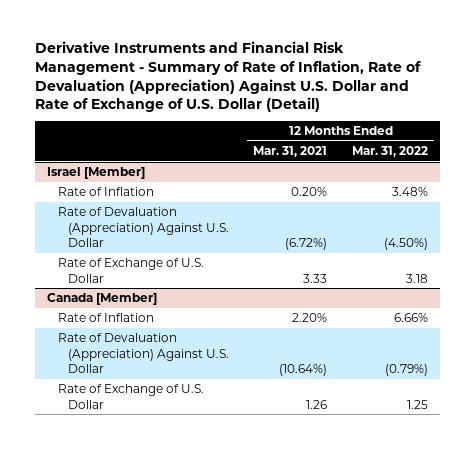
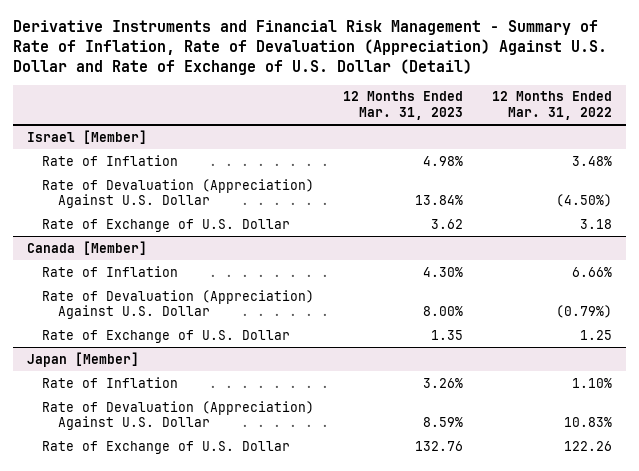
[253,146,328,158] Mar. 31, 2021 -> none
none -> [343,91,464,120] 12 Months Ended Mar. 31, 2023
none -> [26,351,139,367] Japan [Member]
none -> [42,376,179,388] Rate of Inflation
none -> [42,400,315,430] Rate of Devaluation (Appreciation) Against U.S. Dollar
none -> [42,440,291,454] Rate of Exchange of U.S. Dollar

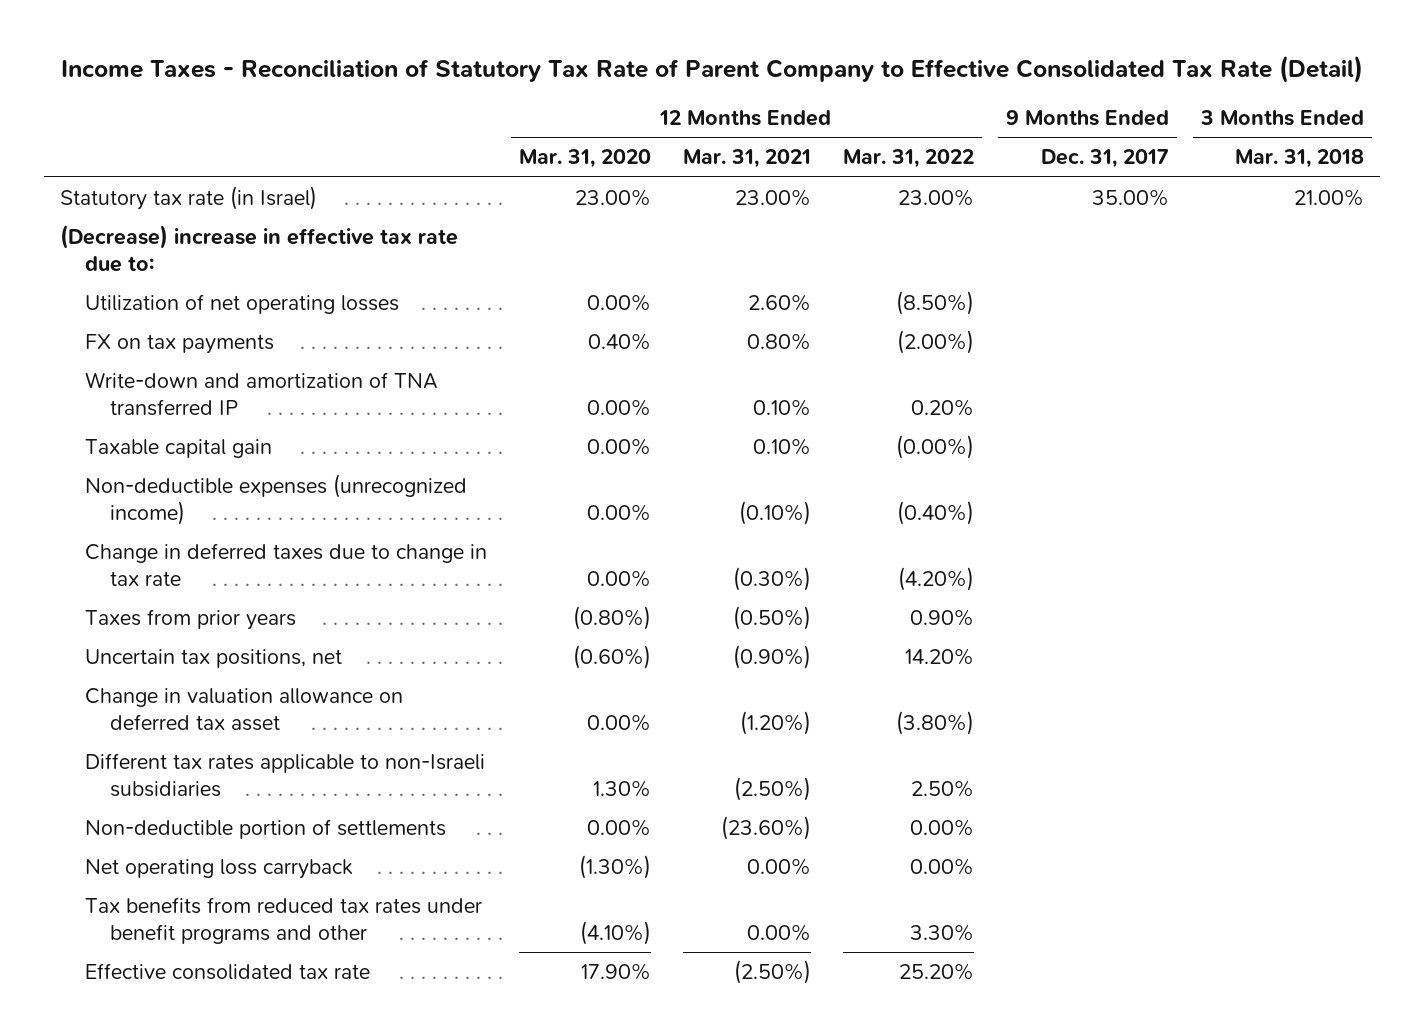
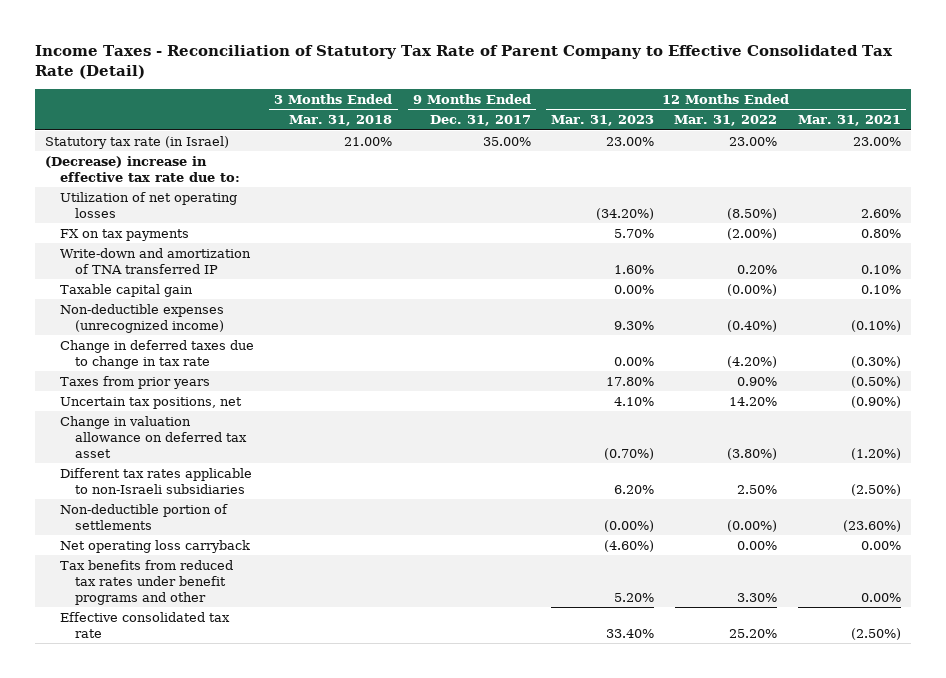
[518,149,651,169] Mar. 31, 2020 -> none
none -> [551,115,655,127] Mar. 31, 2023
[909,818,974,836] 0.00% -> [727,519,778,532] (0.00%)

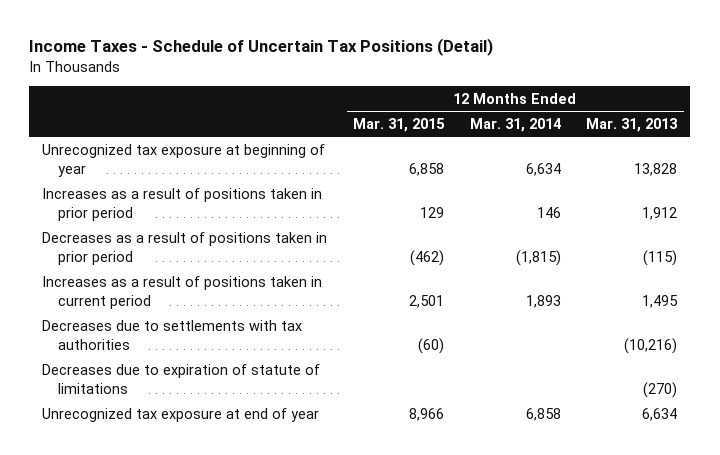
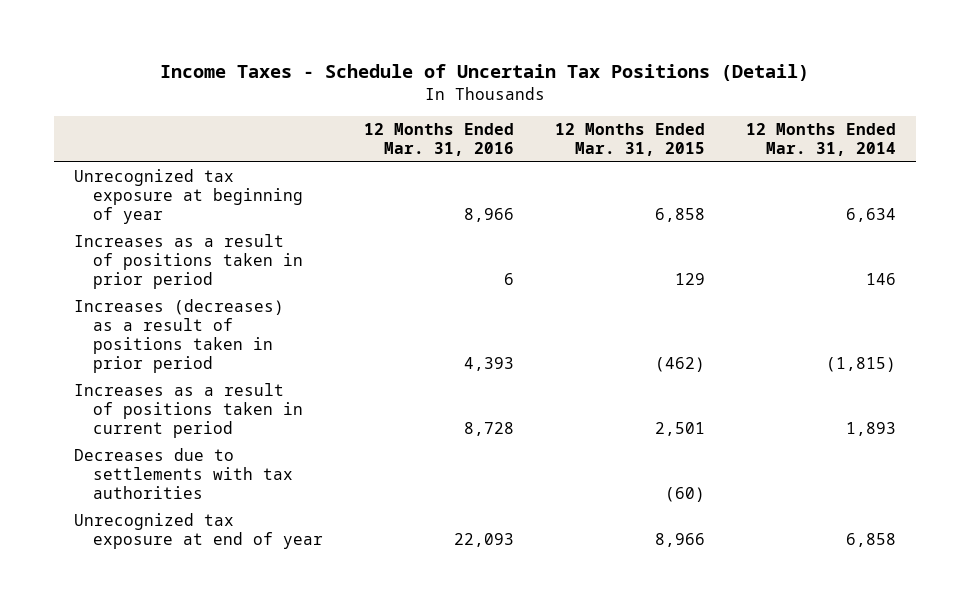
[586,117,679,132] Mar. 31, 2013 -> none
none -> [364,122,515,156] 12 Months Ended Mar. 31, 2016
[42,231,328,265] Decreases as a result of positions taken in prior period -> [74,299,285,374] Increases (decreases) as a result of positions taken in prior period
[42,363,321,394] Decreases due to expiration of statute of limitations -> none

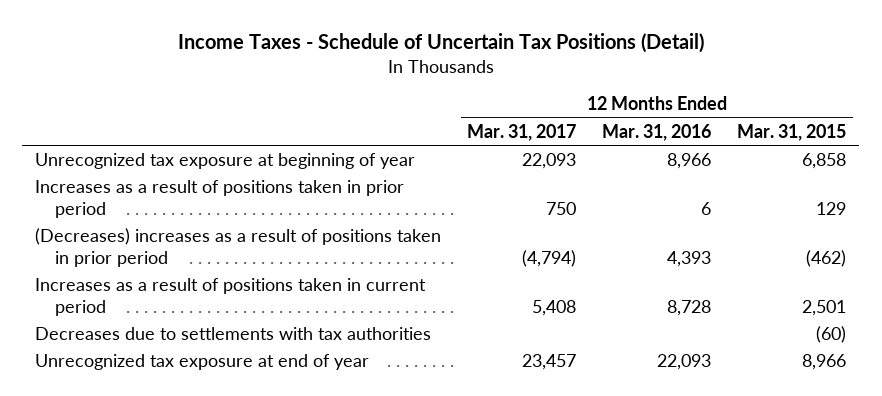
[745,122,896,156] 12 Months Ended Mar. 31, 2014 -> none
none -> [467,123,577,141] Mar. 31, 2017
[74,299,285,374] Increases (decreases) as a result of positions taken in prior period -> [35,227,442,268] (Decreases) increases as a result of positions taken in prior period

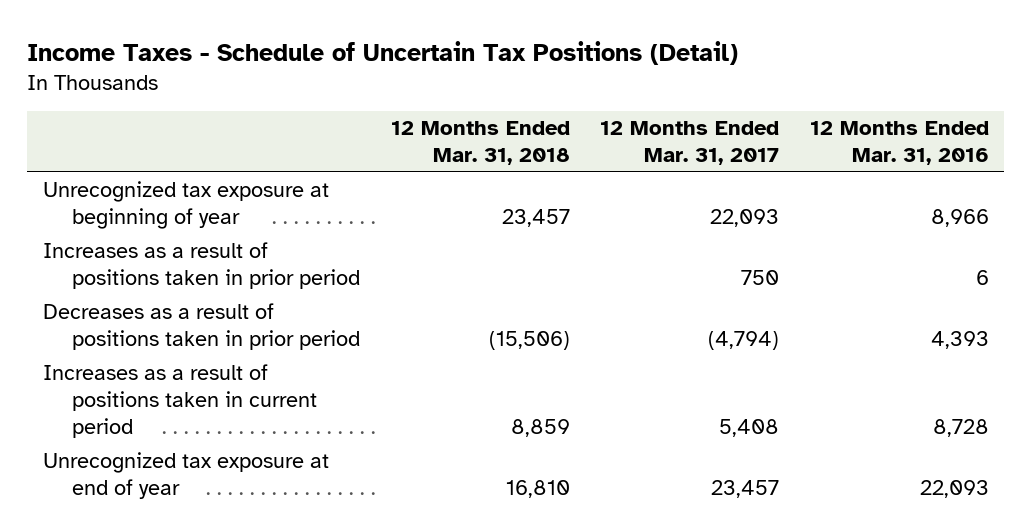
[737,123,847,141] Mar. 31, 2015 -> none
none -> [390,121,570,166] 12 Months Ended Mar. 31, 2018
[35,227,442,268] (Decreases) increases as a result of positions taken in prior period -> [42,303,361,351] Decreases as a result of positions taken in prior period
[35,326,432,340] Decreases due to settlements with tax authorities -> none

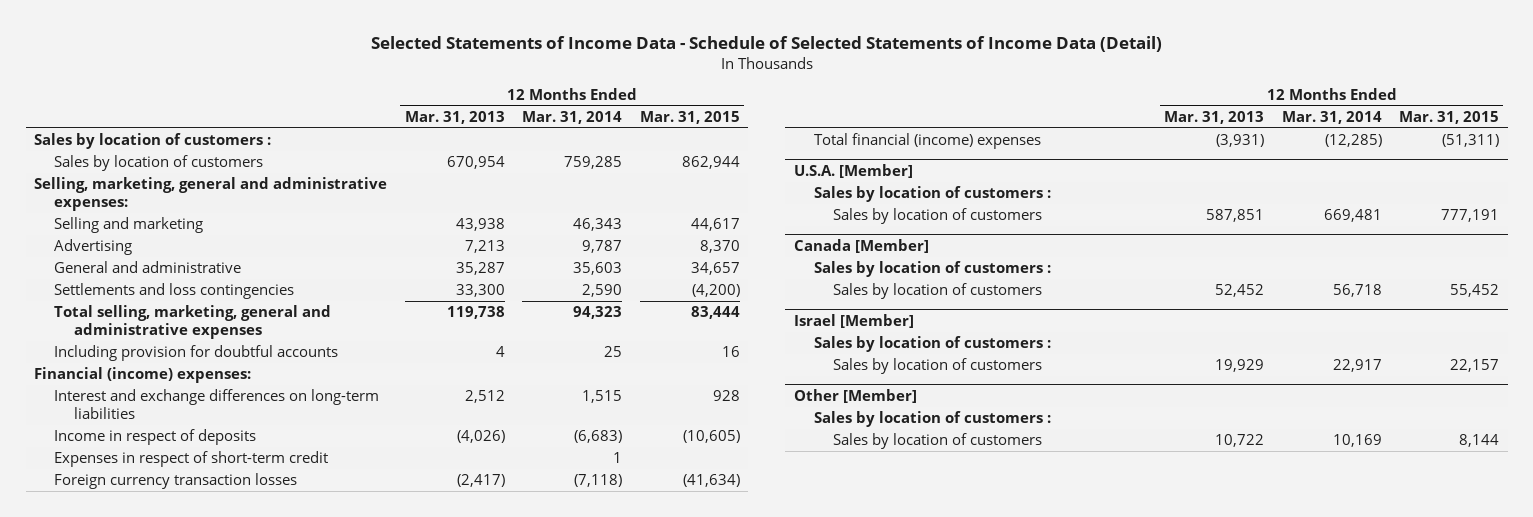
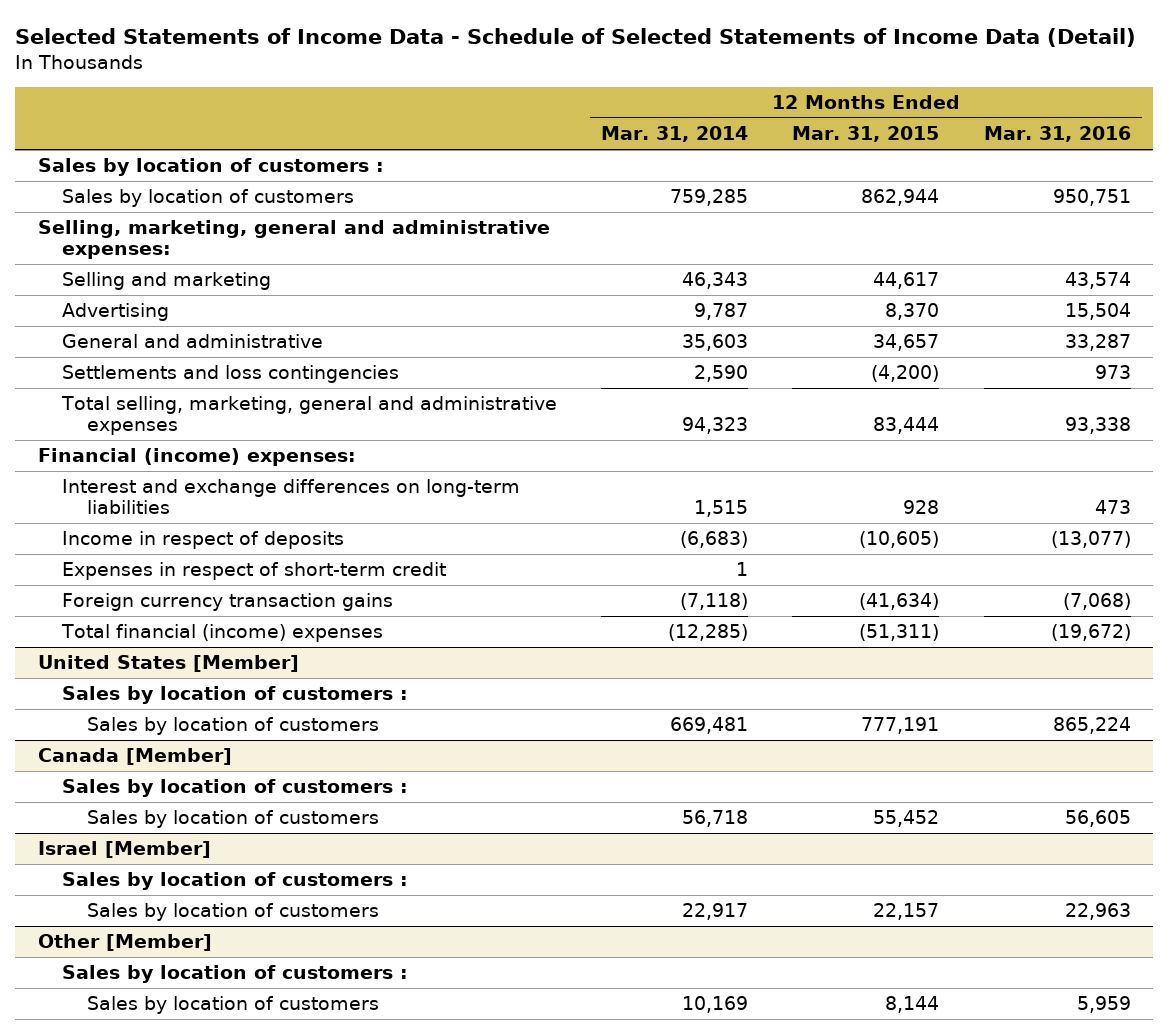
[404,110,505,124] Mar. 31, 2013 -> none
none -> [983,126,1131,143] Mar. 31, 2016
[54,345,339,362] Including provision for doubtful accounts -> none
[54,473,298,490] Foreign currency transaction losses -> [62,593,394,612] Foreign currency transaction gains
[793,164,913,179] U.S.A. [Member] -> [37,655,299,673] United States [Member]

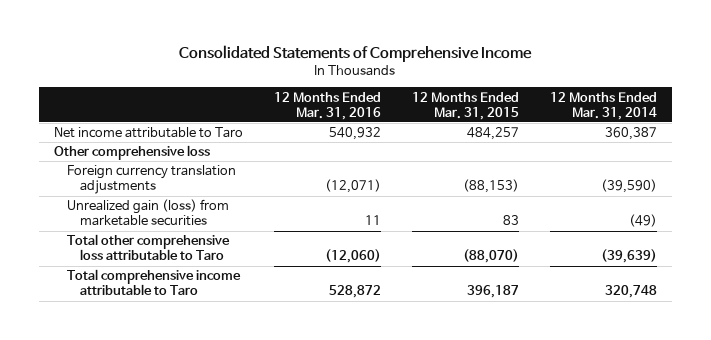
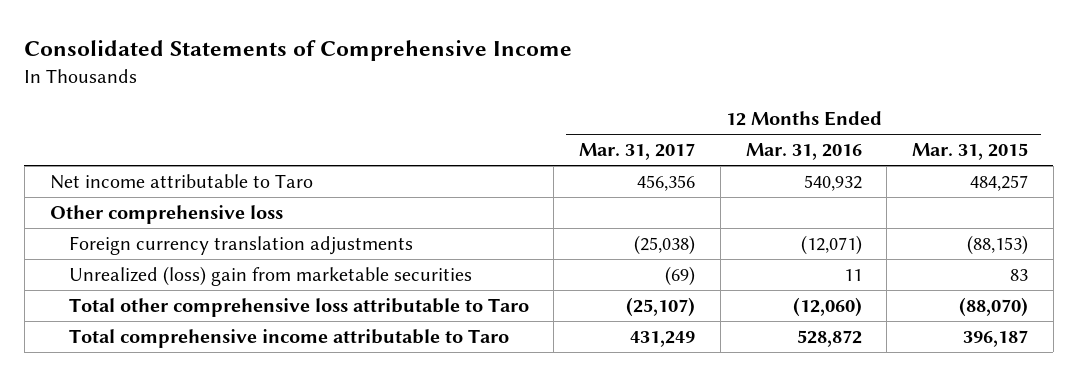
[549,91,657,120] 12 Months Ended Mar. 31, 2014 -> none
none -> [579,143,696,161] Mar. 31, 2017
[67,199,230,227] Unrealized gain (loss) from marketable securities -> [68,266,472,287] Unrealized (loss) gain from marketable securities

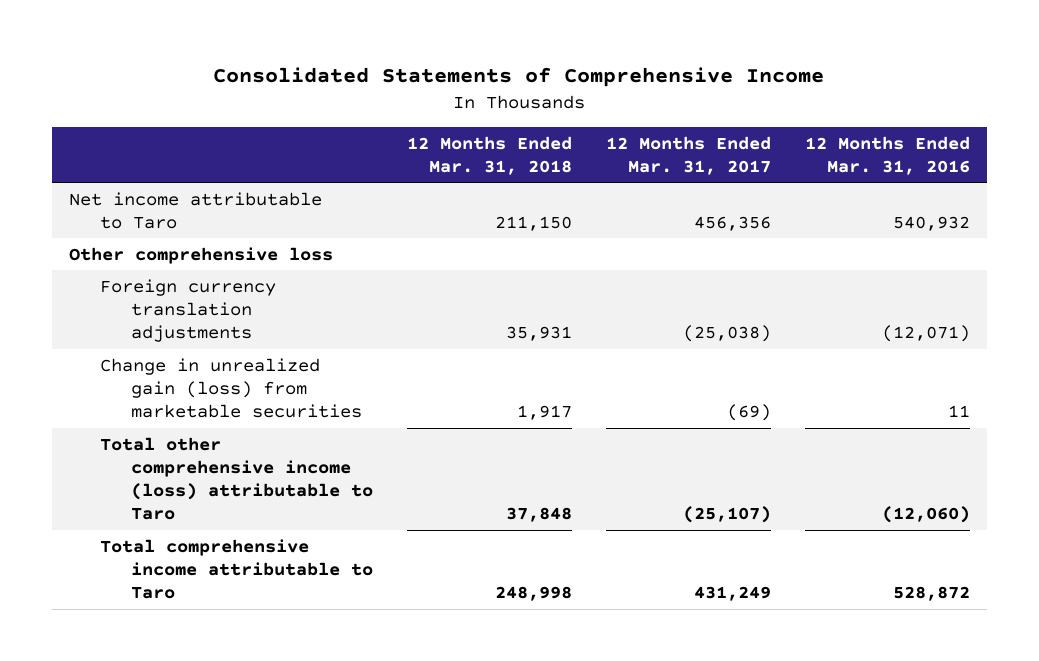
[912,143,1029,161] Mar. 31, 2015 -> none
none -> [406,135,572,175] 12 Months Ended Mar. 31, 2018
[68,266,472,287] Unrealized (loss) gain from marketable securities -> [99,357,362,419] Change in unrealized gain (loss) from marketable securities
[68,298,529,318] Total other comprehensive loss attributable to Taro -> [99,436,373,521] Total other comprehensive income (loss) attributable to Taro

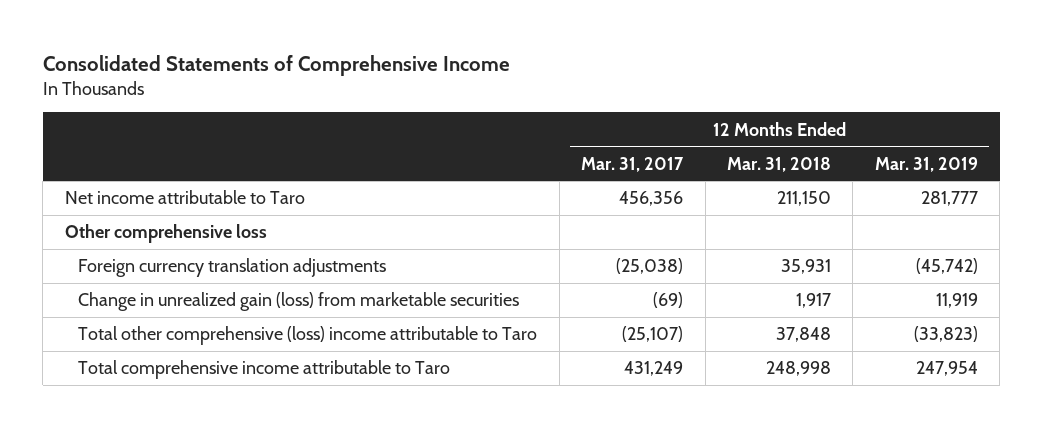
[804,135,970,175] 12 Months Ended Mar. 31, 2016 -> none
none -> [874,156,978,172] Mar. 31, 2019
[99,436,373,521] Total other comprehensive income (loss) attributable to Taro -> [78,326,538,346] Total other comprehensive (loss) income attributable to Taro

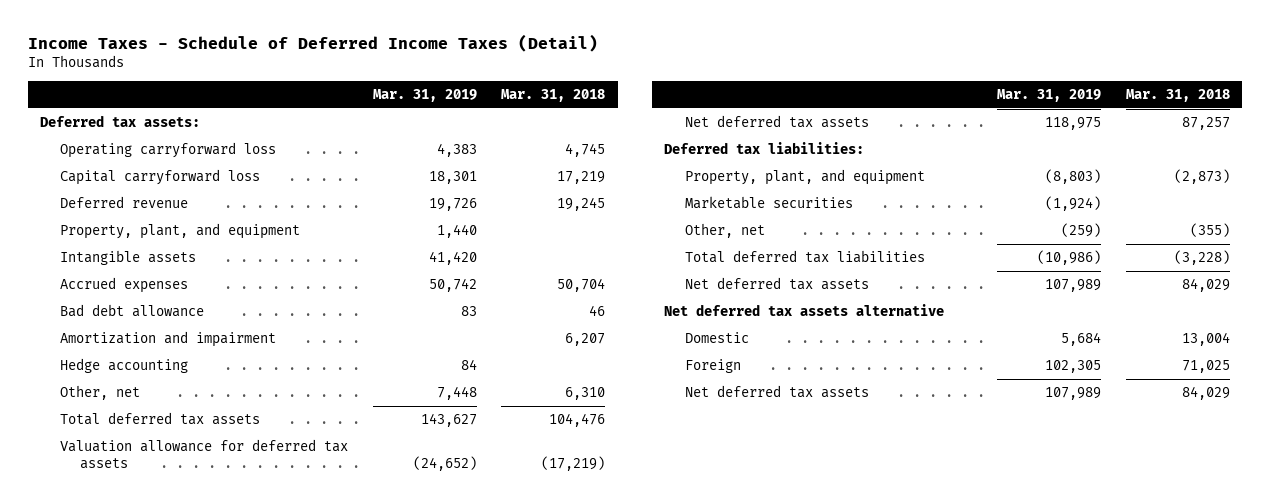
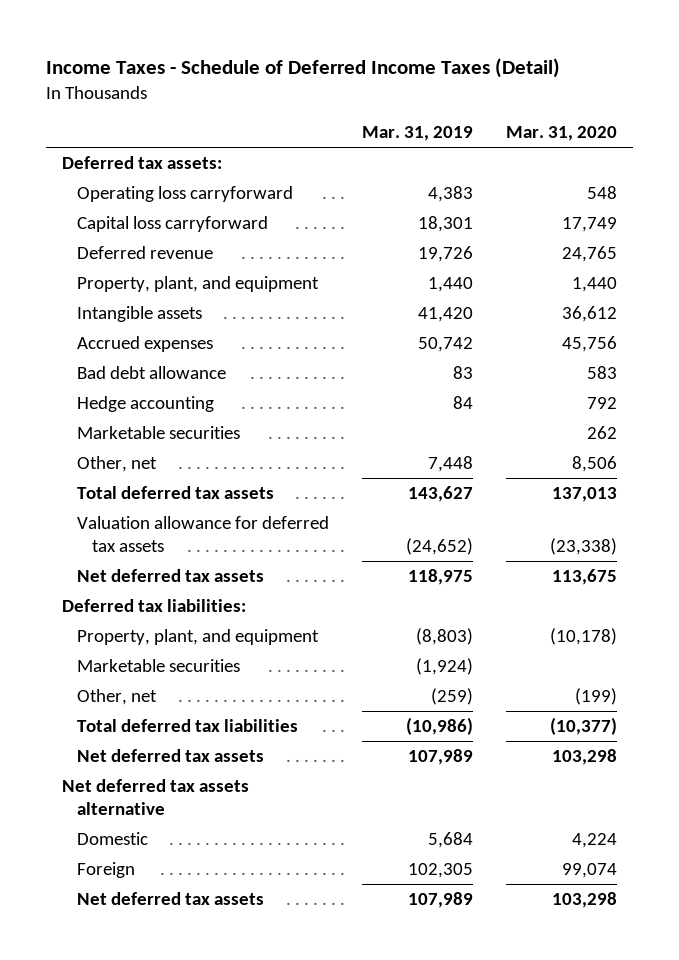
[501,89,606,103] Mar. 31, 2018 -> none
none -> [505,126,617,142] Mar. 31, 2020
[60,142,277,159] Operating carryforward loss -> [76,185,293,202] Operating loss carryforward
[60,169,261,186] Capital carryforward loss -> [76,215,268,232] Capital loss carryforward
[60,331,277,348] Amortization and impairment -> none
none -> [76,425,240,439] Marketable securities

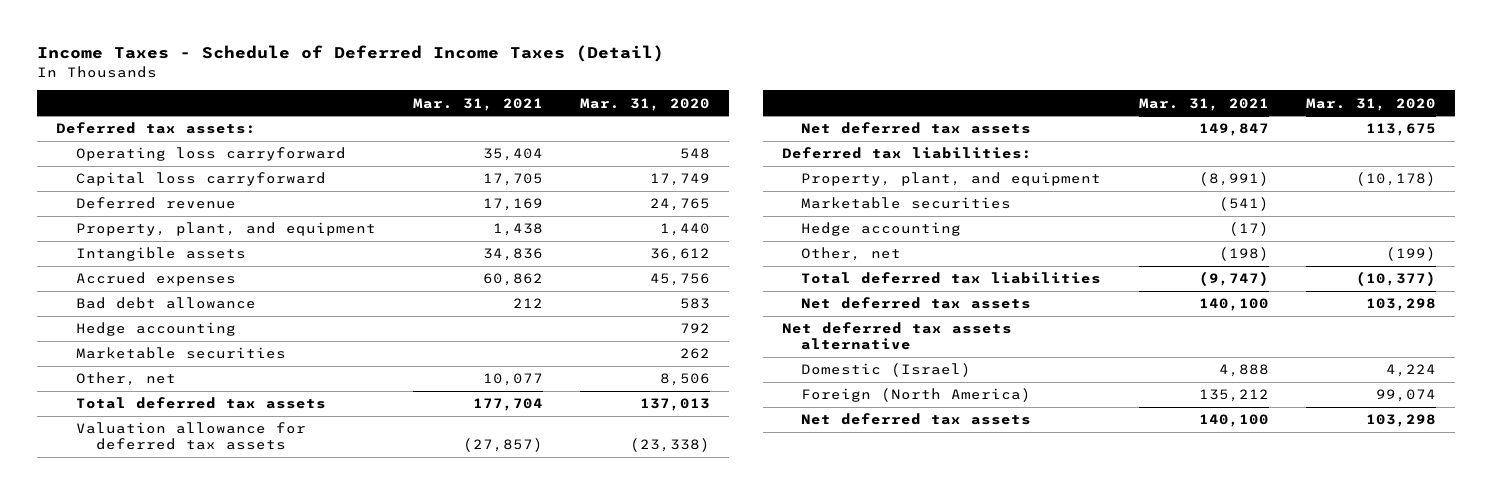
[361,126,473,142] Mar. 31, 2019 -> none
none -> [413,97,544,111] Mar. 31, 2021
none -> [801,222,962,237] Hedge accounting
[76,831,148,845] Domestic -> [801,363,972,378] Domestic (Israel)
[76,861,135,878] Foreign -> [801,388,1032,403] Foreign (North America)

